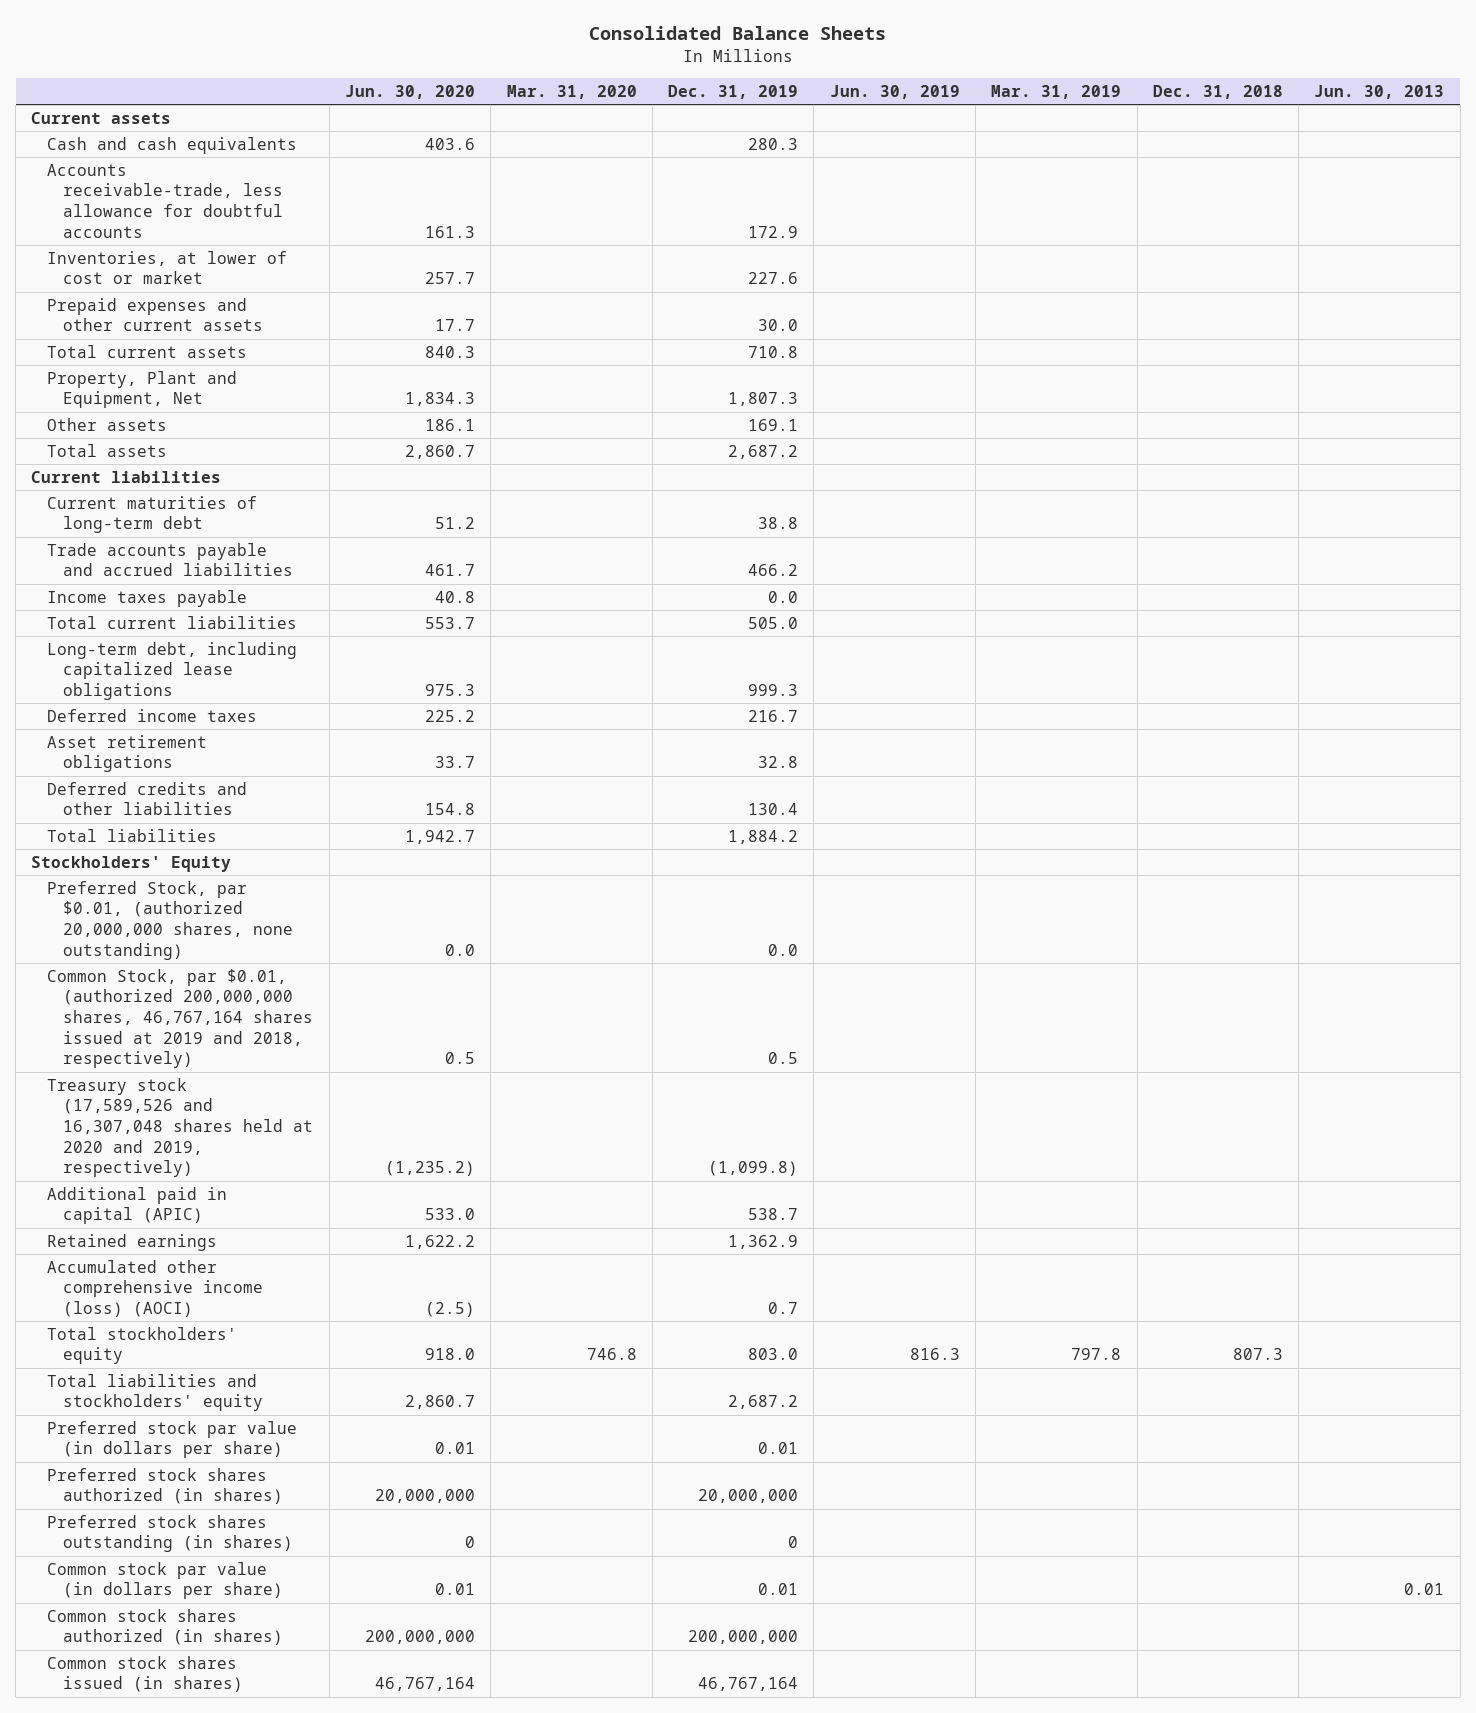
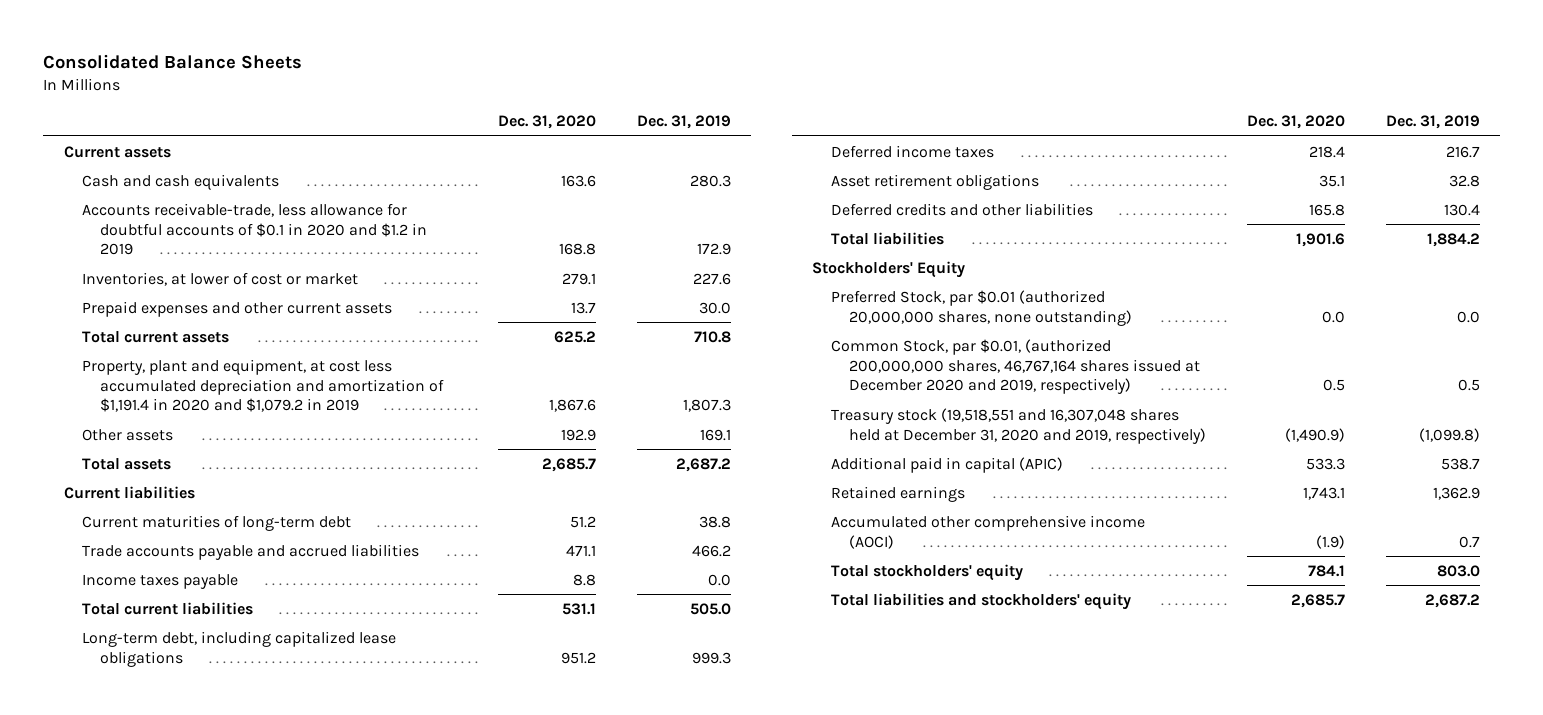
[345,84,476,99] Jun. 30, 2020 -> none
[506,84,637,99] Mar. 31, 2020 -> none
[829,84,960,99] Jun. 30, 2019 -> none
[991,84,1122,99] Mar. 31, 2019 -> none
[1152,84,1283,99] Dec. 31, 2018 -> none
[1314,84,1445,99] Jun. 30, 2013 -> none
none -> [498,115,597,130] Dec. 31, 2020
[47,163,284,238] Accounts receivable-trade, less allowance for doubtful accounts -> [81,202,428,256] Accounts receivable-trade, less allowance for doubtful accounts of $0.1 in 2020 and $1.2 in 2019
[47,370,238,409] Property, Plant and Equipment, Net -> [81,358,445,413] Property, plant and equipment, at cost less accumulated depreciation and amortization of $1,191.4 in 2020 and $1,079.2 in 2019
[47,880,294,960] Preferred Stock, par $0.01, (authorized 20,000,000 shares, none outstanding) -> [830,289,1133,326] Preferred Stock, par $0.01 (authorized 20,000,000 shares, none outstanding)
[47,968,314,1069] Common Stock, par $0.01, (authorized 200,000,000 shares, 46,767,164 shares issued at 2019 and 2018, respectively) -> [830,338,1201,395] Common Stock, par $0.01, (authorized 200,000,000 shares, 46,767,164 shares issued at December 2020 and 2019, respectively)
[47,1077,314,1178] Treasury stock (17,589,526 and 16,307,048 shares held at 2020 and 2019, respectively) -> [830,407,1207,444] Treasury stock (19,518,551 and 16,307,048 shares held at December 31, 2020 and 2019, respectively)
[47,1259,264,1318] Accumulated other comprehensive income (loss) (AOCI) -> [830,514,1145,549] Accumulated other comprehensive income (AOCI)
[47,1420,298,1459] Preferred stock par value (in dollars per share) -> none
[47,1467,284,1505] Preferred stock shares authorized (in shares) -> none
[47,1514,294,1553] Preferred stock shares outstanding (in shares) -> none
[47,1561,284,1600] Common stock par value (in dollars per share) -> none
[47,1608,284,1646] Common stock shares authorized (in shares) -> none
[47,1655,244,1693] Common stock shares issued (in shares) -> none

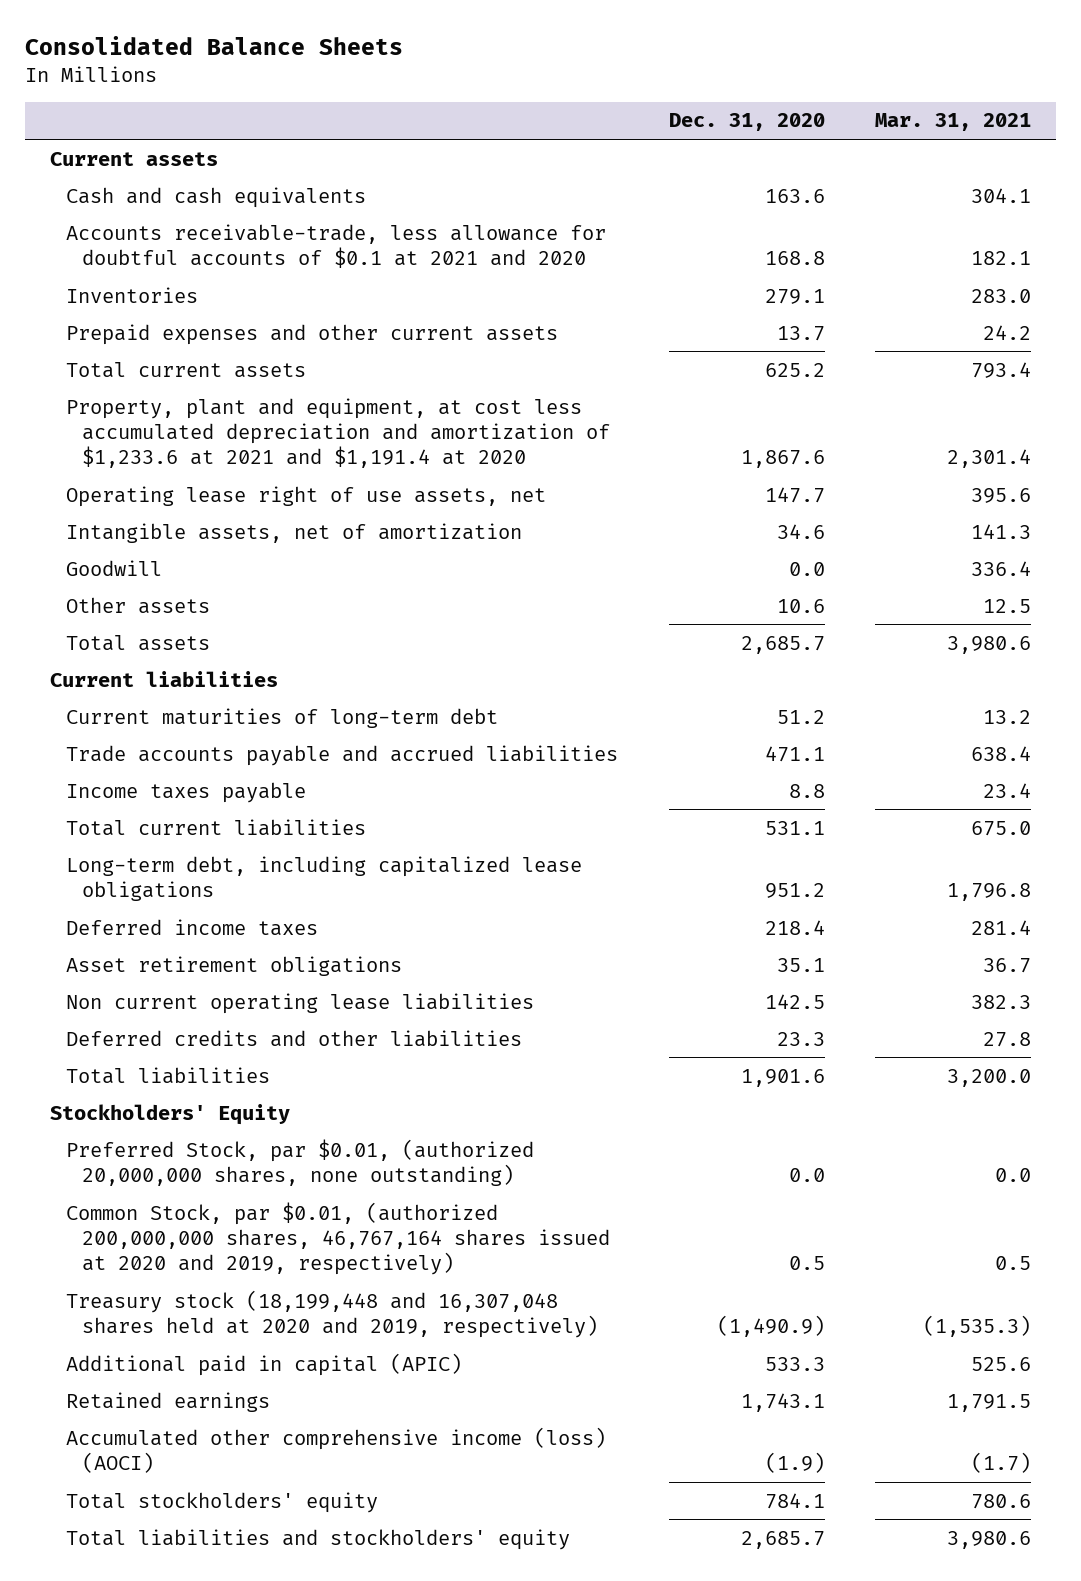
[636,115,731,130] Dec. 31, 2019 -> none
none -> [875,113,1032,132] Mar. 31, 2021
[81,202,428,256] Accounts receivable-trade, less allowance for doubtful accounts of $0.1 in 2020 and $1.2 in 2019 -> [65,223,606,268] Accounts receivable-trade, less allowance for doubtful accounts of $0.1 at 2021 and 2020
[81,271,358,286] Inventories, at lower of cost or market -> [65,286,198,303] Inventories
[81,358,445,413] Property, plant and equipment, at cost less accumulated depreciation and amortization of $1,191.4 in 2020 and $1,079.2 in 2019 -> [65,397,611,469] Property, plant and equipment, at cost less accumulated depreciation and amortization of $1,233.6 at 2021 and $1,191.4 at 2020
none -> [65,485,546,507] Operating lease right of use assets, net
none -> [65,522,522,543] Intangible assets, net of amortization
none -> [65,559,162,576] Goodwill
[561,428,597,441] 192.9 -> [776,598,825,613] 10.6
none -> [65,992,534,1014] Non current operating lease liabilities
[1309,203,1346,216] 165.8 -> [776,1031,825,1046] 23.3
[830,289,1133,326] Preferred Stock, par $0.01 (authorized 20,000,000 shares, none outstanding) -> [65,1138,534,1186] Preferred Stock, par $0.01, (authorized 20,000,000 shares, none outstanding)
[830,338,1201,395] Common Stock, par $0.01, (authorized 200,000,000 shares, 46,767,164 shares issued at December 2020 and 2019, respectively) -> [65,1201,611,1276] Common Stock, par $0.01, (authorized 200,000,000 shares, 46,767,164 shares issued at 2020 and 2019, respectively)
[830,407,1207,444] Treasury stock (19,518,551 and 16,307,048 shares held at December 31, 2020 and 2019, respectively) -> [65,1289,599,1338] Treasury stock (18,199,448 and 16,307,048 shares held at 2020 and 2019, respectively)
[830,514,1145,549] Accumulated other comprehensive income (AOCI) -> [65,1426,606,1473] Accumulated other comprehensive income (loss) (AOCI)

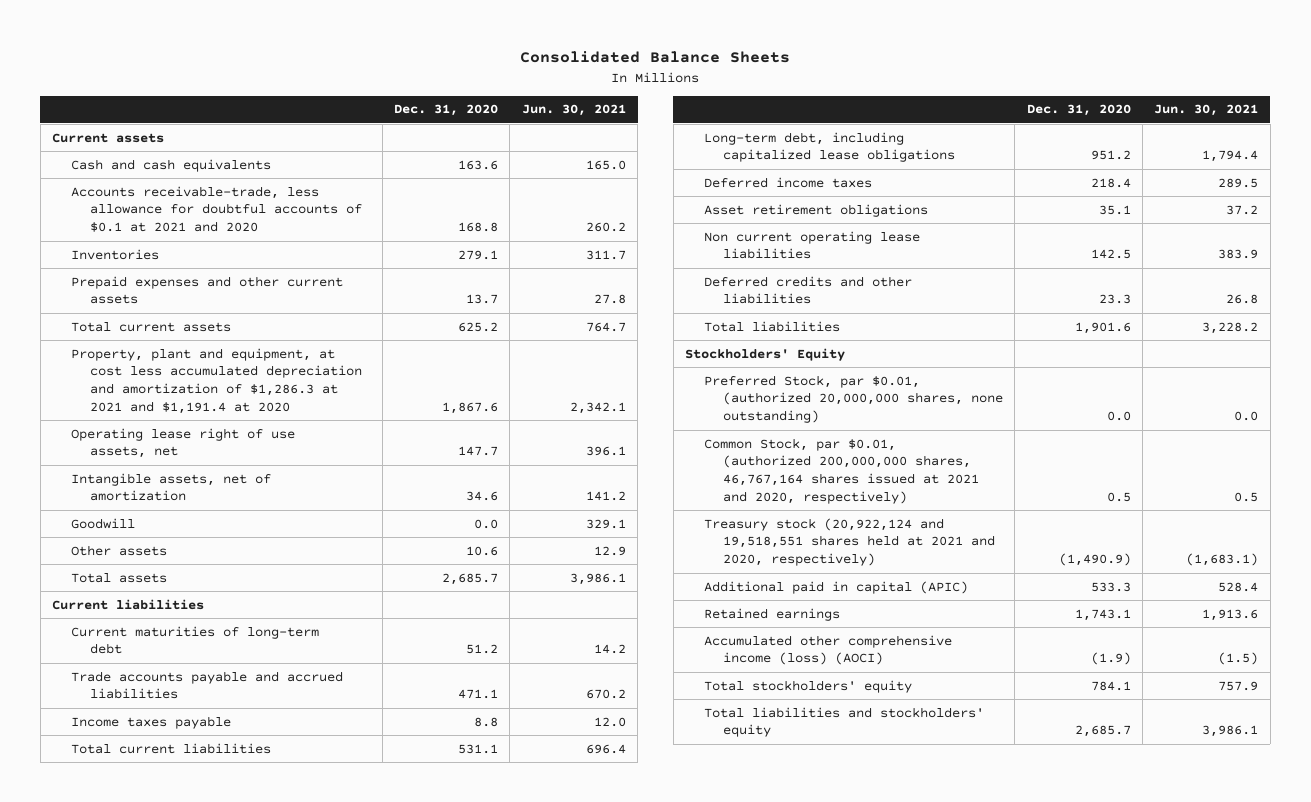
[875,113,1032,132] Mar. 31, 2021 -> none
none -> [521,104,626,117] Jun. 30, 2021
[65,397,611,469] Property, plant and equipment, at cost less accumulated depreciation and amortization of $1,233.6 at 2021 and $1,191.4 at 2020 -> [71,347,363,415] Property, plant and equipment, at cost less accumulated depreciation and amortization of $1,286.3 at 2021 and $1,191.4 at 2020
[65,1201,611,1276] Common Stock, par $0.01, (authorized 200,000,000 shares, 46,767,164 shares issued at 2020 and 2019, respectively) -> [703,437,979,505] Common Stock, par $0.01, (authorized 200,000,000 shares, 46,767,164 shares issued at 2021 and 2020, respectively)
[65,1289,599,1338] Treasury stock (18,199,448 and 16,307,048 shares held at 2020 and 2019, respectively) -> [703,517,995,567] Treasury stock (20,922,124 and 19,518,551 shares held at 2021 and 2020, respectively)

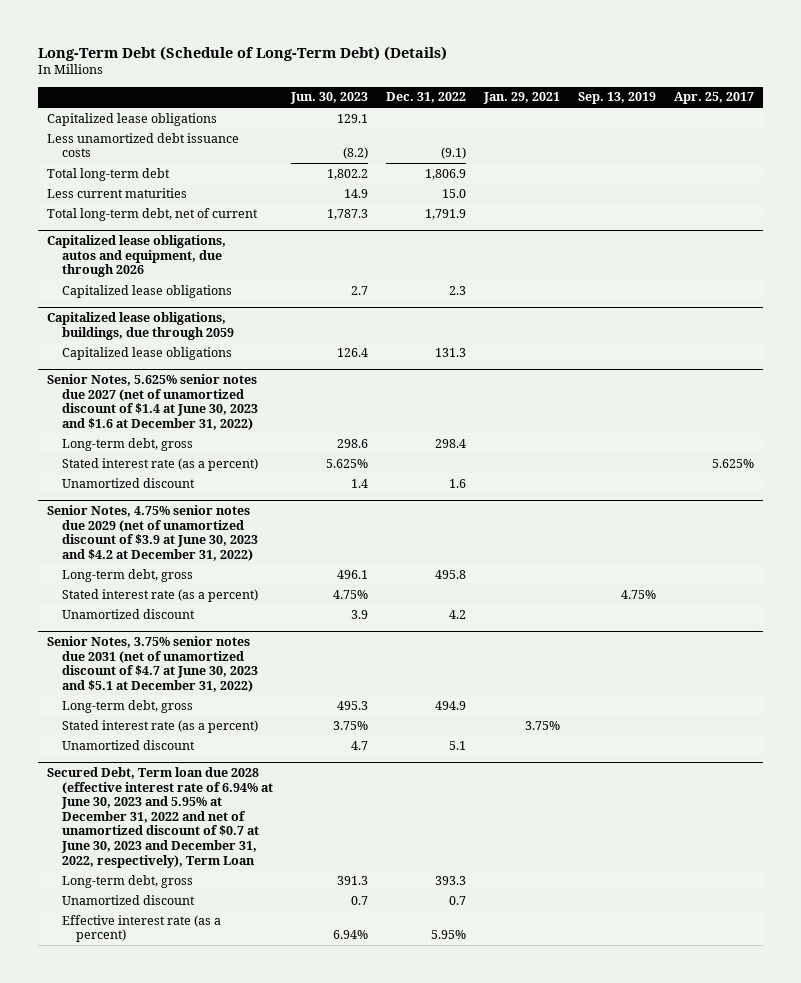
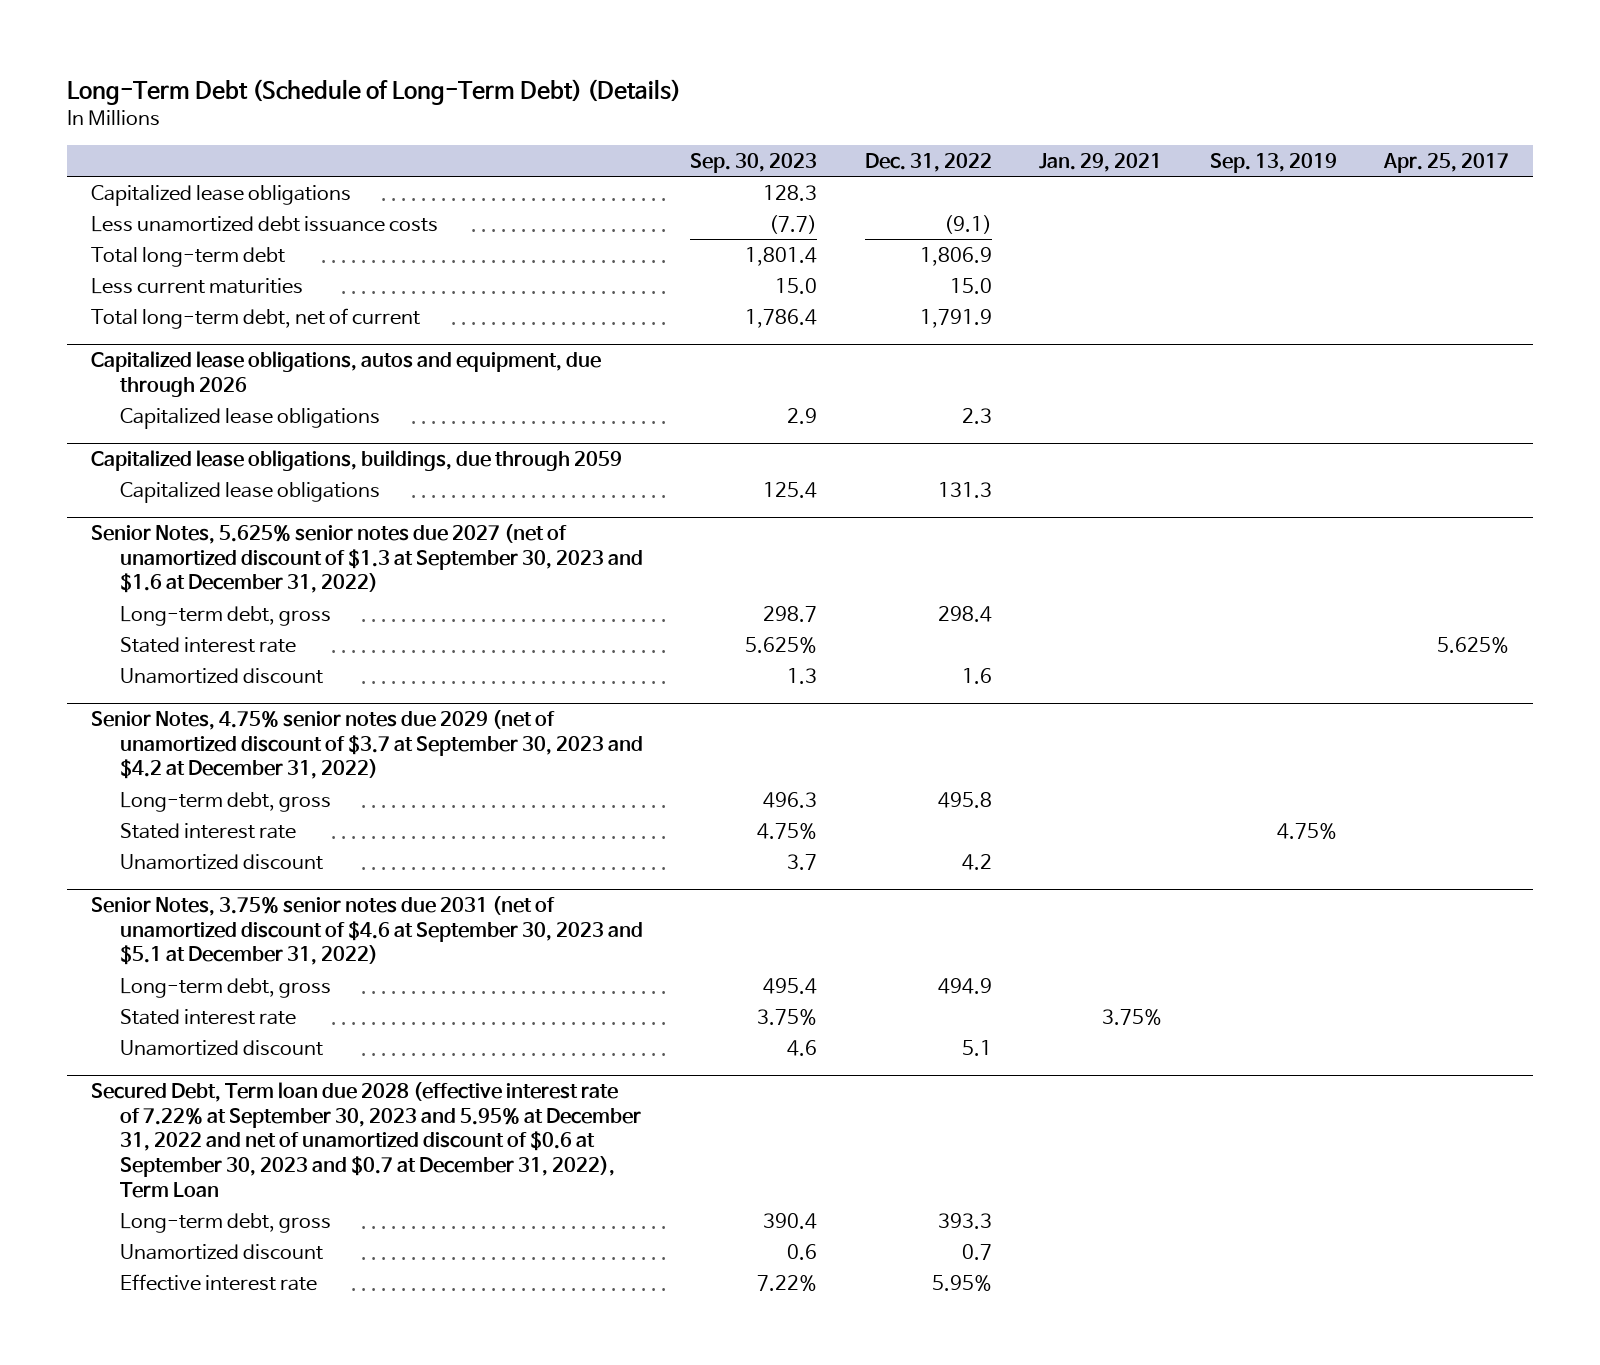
[289,92,368,105] Jun. 30, 2023 -> none
none -> [690,152,818,173] Sep. 30, 2023
[47,373,258,430] Senior Notes, 5.625% senior notes due 2027 (net of unamortized discount of $1.4 at June 30, 2023 and $1.6 at December 31, 2022) -> [91,523,643,594] Senior Notes, 5.625% senior notes due 2027 (net of unamortized discount of $1.3 at September 30, 2023 and $1.6 at December 31, 2022)
[61,457,258,471] Stated interest rate (as a percent) -> [119,636,296,653] Stated interest rate
[47,504,258,561] Senior Notes, 4.75% senior notes due 2029 (net of unamortized discount of $3.9 at June 30, 2023 and $4.2 at December 31, 2022) -> [91,709,643,780] Senior Notes, 4.75% senior notes due 2029 (net of unamortized discount of $3.7 at September 30, 2023 and $4.2 at December 31, 2022)
[61,588,258,602] Stated interest rate (as a percent) -> [119,822,296,839] Stated interest rate
[47,635,258,692] Senior Notes, 3.75% senior notes due 2031 (net of unamortized discount of $4.7 at June 30, 2023 and $5.1 at December 31, 2022) -> [91,895,643,966] Senior Notes, 3.75% senior notes due 2031 (net of unamortized discount of $4.6 at September 30, 2023 and $5.1 at December 31, 2022)
[61,719,258,733] Stated interest rate (as a percent) -> [119,1008,296,1025] Stated interest rate
[47,766,273,868] Secured Debt, Term loan due 2028 (effective interest rate of 6.94% at June 30, 2023 and 5.95% at December 31, 2022 and net of unamortized discount of $0.7 at June 30, 2023 and December 31, 2022, respectively), Term Loan -> [91,1081,641,1198] Secured Debt, Term loan due 2028 (effective interest rate of 7.22% at September 30, 2023 and 5.95% at December 31, 2022 and net of unamortized discount of $0.6 at September 30, 2023 and $0.7 at December 31, 2022), Term Loan
[61,914,221,943] Effective interest rate (as a percent) -> [119,1273,317,1291] Effective interest rate

